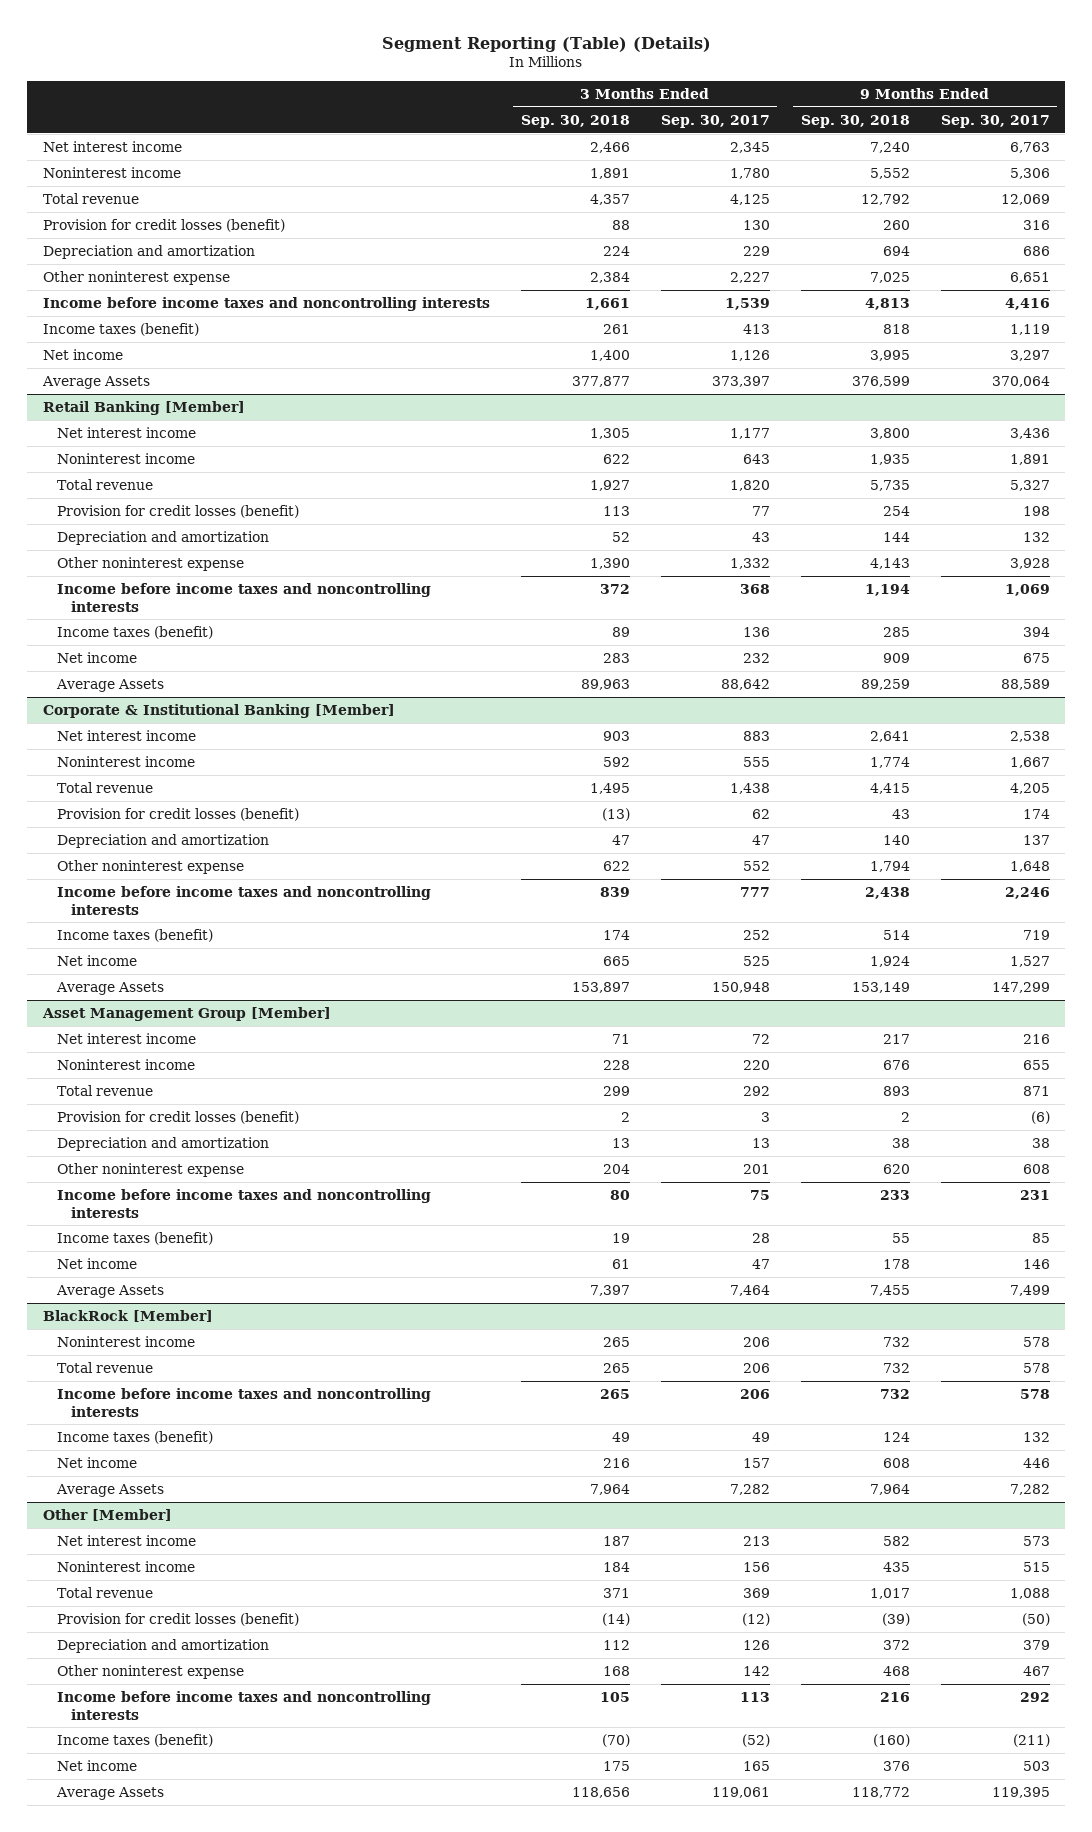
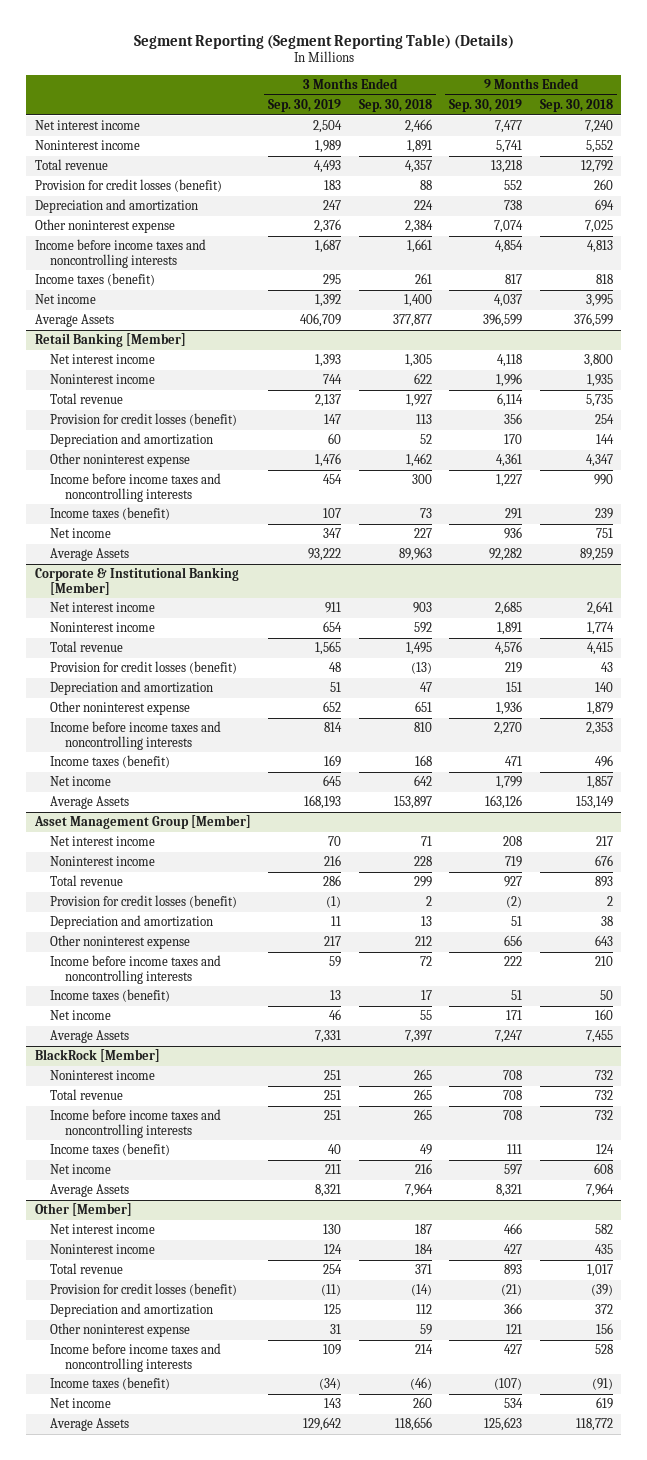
[382,36,712,52] Segment Reporting (Table) (Details) -> [133,33,514,49] Segment Reporting (Segment Reporting Table) (Details)
[660,114,770,128] Sep. 30, 2017 -> none
[940,114,1050,128] Sep. 30, 2017 -> none
none -> [268,98,342,112] Sep. 30, 2019
none -> [449,98,523,112] Sep. 30, 2019
[589,557,630,569] 1,390 -> [405,453,432,468] 1,462
[869,557,910,569] 4,143 -> [585,454,613,468] 4,347
[599,583,630,594] 372 -> [411,474,432,485] 300
[864,583,910,596] 1,194 -> [593,474,613,486] 990
[611,626,630,637] 89 -> [419,508,432,519] 73
[882,626,910,637] 285 -> [594,508,613,520] 239
[602,652,630,663] 283 -> [413,528,432,539] 227
[882,652,910,663] 909 -> [595,528,613,539] 751
[602,860,630,871] 622 -> [414,701,432,713] 651
[869,860,910,872] 1,794 -> [586,702,613,716] 1,879
[599,886,630,897] 839 -> [413,722,432,733] 810
[864,886,910,899] 2,438 -> [585,722,613,736] 2,353
[602,929,630,940] 174 -> [414,755,432,767] 168
[882,929,910,940] 514 -> [594,755,613,768] 496
[602,955,630,966] 665 -> [413,775,432,787] 642
[869,955,910,967] 1,924 -> [586,776,613,790] 1,857
[602,1163,630,1174] 204 -> [414,936,432,947] 212
[882,1163,910,1174] 620 -> [594,935,613,947] 643
[609,1189,630,1200] 80 -> [419,956,432,967] 72
[879,1189,910,1200] 233 -> [594,956,613,967] 210
[611,1232,630,1243] 19 -> [420,990,432,1001] 17
[891,1232,910,1243] 55 -> [599,990,613,1001] 50
[611,1258,630,1269] 61 -> [419,1010,432,1021] 55
[882,1258,910,1269] 178 -> [594,1009,613,1021] 160
[602,1665,630,1676] 168 -> [419,1324,432,1336] 59
[882,1665,910,1676] 468 -> [595,1323,613,1335] 156
[599,1691,630,1702] 105 -> [414,1344,433,1355] 214
[879,1691,910,1702] 216 -> [594,1344,613,1355] 528
[601,1733,630,1747] (70) -> [409,1377,432,1391] (46)
[872,1733,910,1747] (160) -> [591,1378,613,1391] (91)
[602,1760,630,1771] 175 -> [412,1397,432,1409] 260
[882,1760,910,1771] 376 -> [595,1397,613,1410] 619

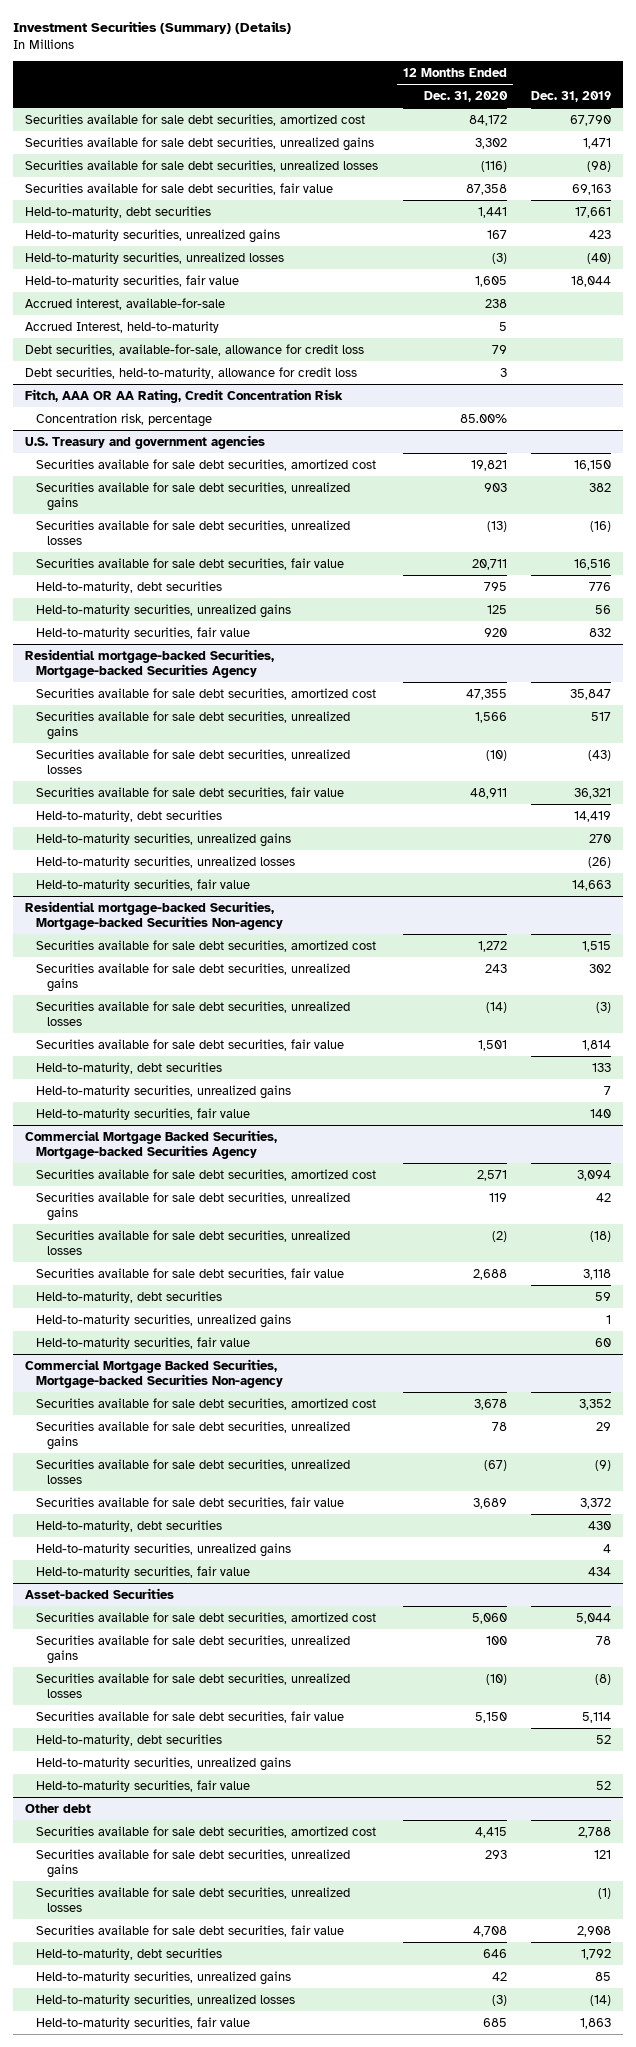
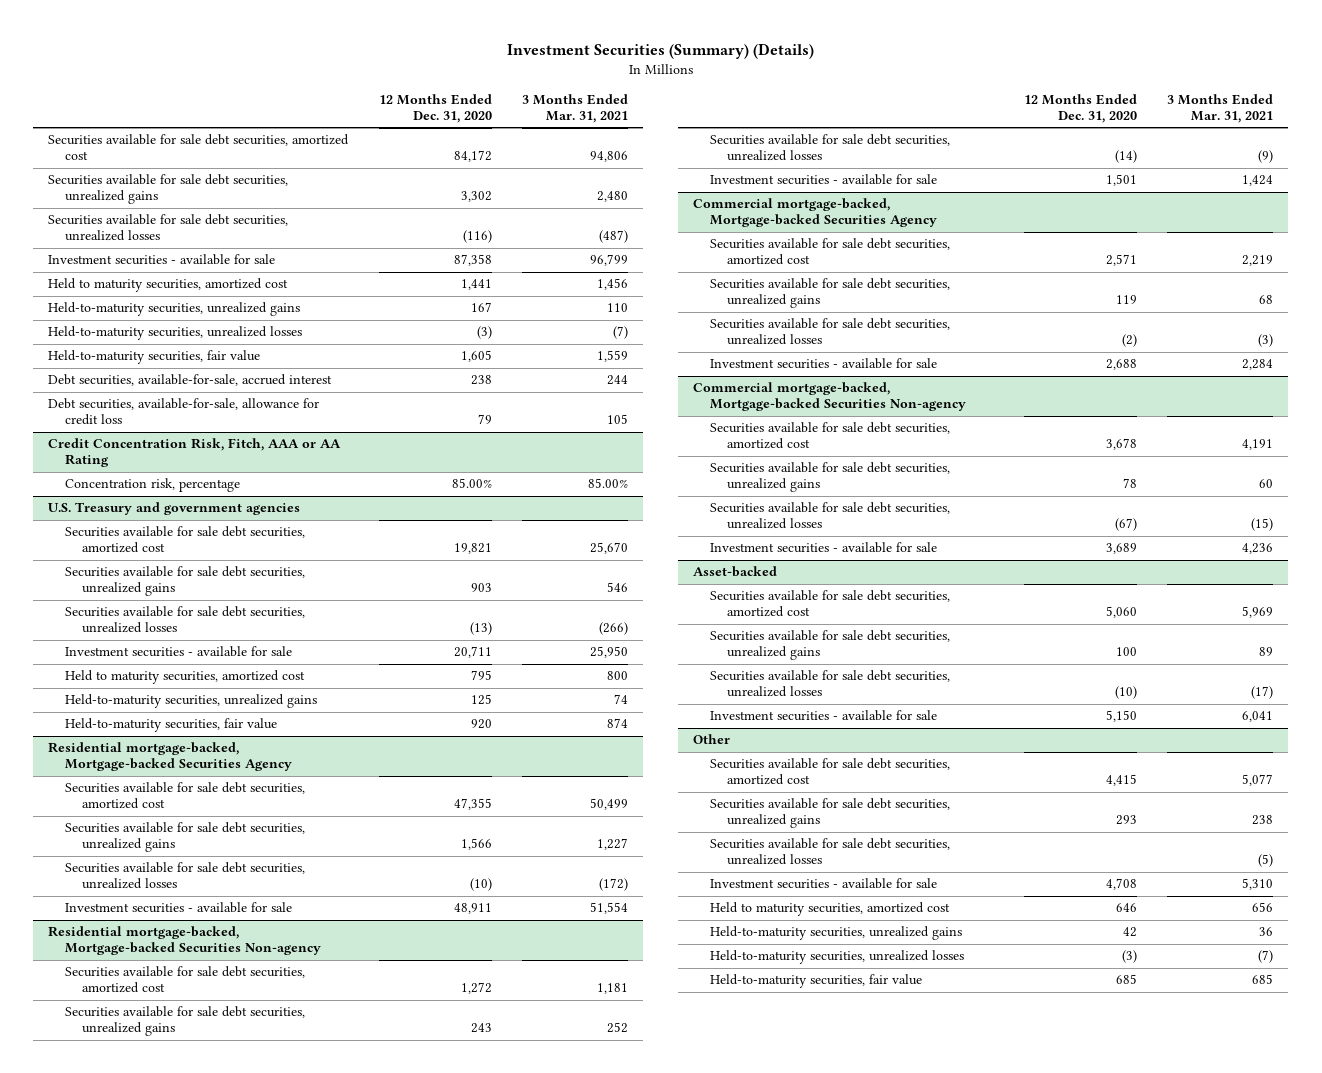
[531,90,612,102] Dec. 31, 2019 -> none
none -> [522,93,629,124] 3 Months Ended Mar. 31, 2021
[25,182,334,195] Securities available for sale debt securities, fair value -> [48,254,276,266] Investment securities - available for sale
[25,205,212,218] Held-to-maturity, debt securities -> [48,278,289,293] Held to maturity securities, amortized cost
[25,320,220,333] Accrued Interest, held-to-maturity -> none
[25,297,226,310] Accrued interest, available-for-sale -> [48,374,333,387] Debt securities, available-for-sale, accrued interest
[25,366,358,379] Debt securities, held-to-maturity, allowance for credit loss -> none
[25,388,344,403] Fitch, AAA OR AA Rating, Credit Concentration Risk -> [48,438,342,468] Credit Concentration Risk, Fitch, AAA or AA Rating
[35,557,344,570] Securities available for sale debt securities, fair value -> [65,646,293,658] Investment securities - available for sale
[35,580,222,593] Held-to-maturity, debt securities -> [65,670,306,685] Held to maturity securities, amortized cost
[25,648,275,678] Residential mortgage-backed Securities, Mortgage-backed Securities Agency -> [48,742,293,772] Residential mortgage-backed, Mortgage-backed Securities Agency
[35,809,222,822] Held-to-maturity, debt securities -> none
[35,832,291,847] Held-to-maturity securities, unrealized gains -> none
[35,855,295,868] Held-to-maturity securities, unrealized losses -> none
[35,878,250,891] Held-to-maturity securities, fair value -> none
[35,786,344,799] Securities available for sale debt securities, fair value -> [65,902,293,914] Investment securities - available for sale
[25,900,283,930] Residential mortgage-backed Securities, Mortgage-backed Securities Non-agency -> [48,926,322,956] Residential mortgage-backed, Mortgage-backed Securities Non-agency
[35,1061,222,1074] Held-to-maturity, debt securities -> none
[35,1084,291,1099] Held-to-maturity securities, unrealized gains -> none
[35,1107,250,1120] Held-to-maturity securities, fair value -> none
[35,1038,344,1051] Securities available for sale debt securities, fair value -> [710,174,938,186] Investment securities - available for sale
[25,1129,278,1159] Commercial Mortgage Backed Securities, Mortgage-backed Securities Agency -> [693,198,938,228] Commercial mortgage-backed, Mortgage-backed Securities Agency
[35,1290,222,1303] Held-to-maturity, debt securities -> none
[35,1313,291,1328] Held-to-maturity securities, unrealized gains -> none
[35,1336,250,1349] Held-to-maturity securities, fair value -> none
[35,1267,344,1280] Securities available for sale debt securities, fair value -> [710,358,938,370] Investment securities - available for sale
[25,1358,283,1388] Commercial Mortgage Backed Securities, Mortgage-backed Securities Non-agency -> [693,382,967,412] Commercial mortgage-backed, Mortgage-backed Securities Non-agency
[35,1519,222,1532] Held-to-maturity, debt securities -> none
[35,1542,291,1557] Held-to-maturity securities, unrealized gains -> none
[35,1565,250,1578] Held-to-maturity securities, fair value -> none
[35,1496,344,1509] Securities available for sale debt securities, fair value -> [710,542,938,554] Investment securities - available for sale
[25,1587,175,1599] Asset-backed Securities -> [693,566,778,578] Asset-backed
[35,1733,222,1746] Held-to-maturity, debt securities -> none
[35,1756,291,1771] Held-to-maturity securities, unrealized gains -> none
[35,1779,250,1792] Held-to-maturity securities, fair value -> none
[35,1710,344,1723] Securities available for sale debt securities, fair value -> [710,710,938,722] Investment securities - available for sale
[25,1803,92,1813] Other debt -> [693,734,731,745] Other
[35,1924,344,1937] Securities available for sale debt securities, fair value -> [710,878,938,890] Investment securities - available for sale
[35,1947,222,1960] Held-to-maturity, debt securities -> [710,902,951,917] Held to maturity securities, amortized cost

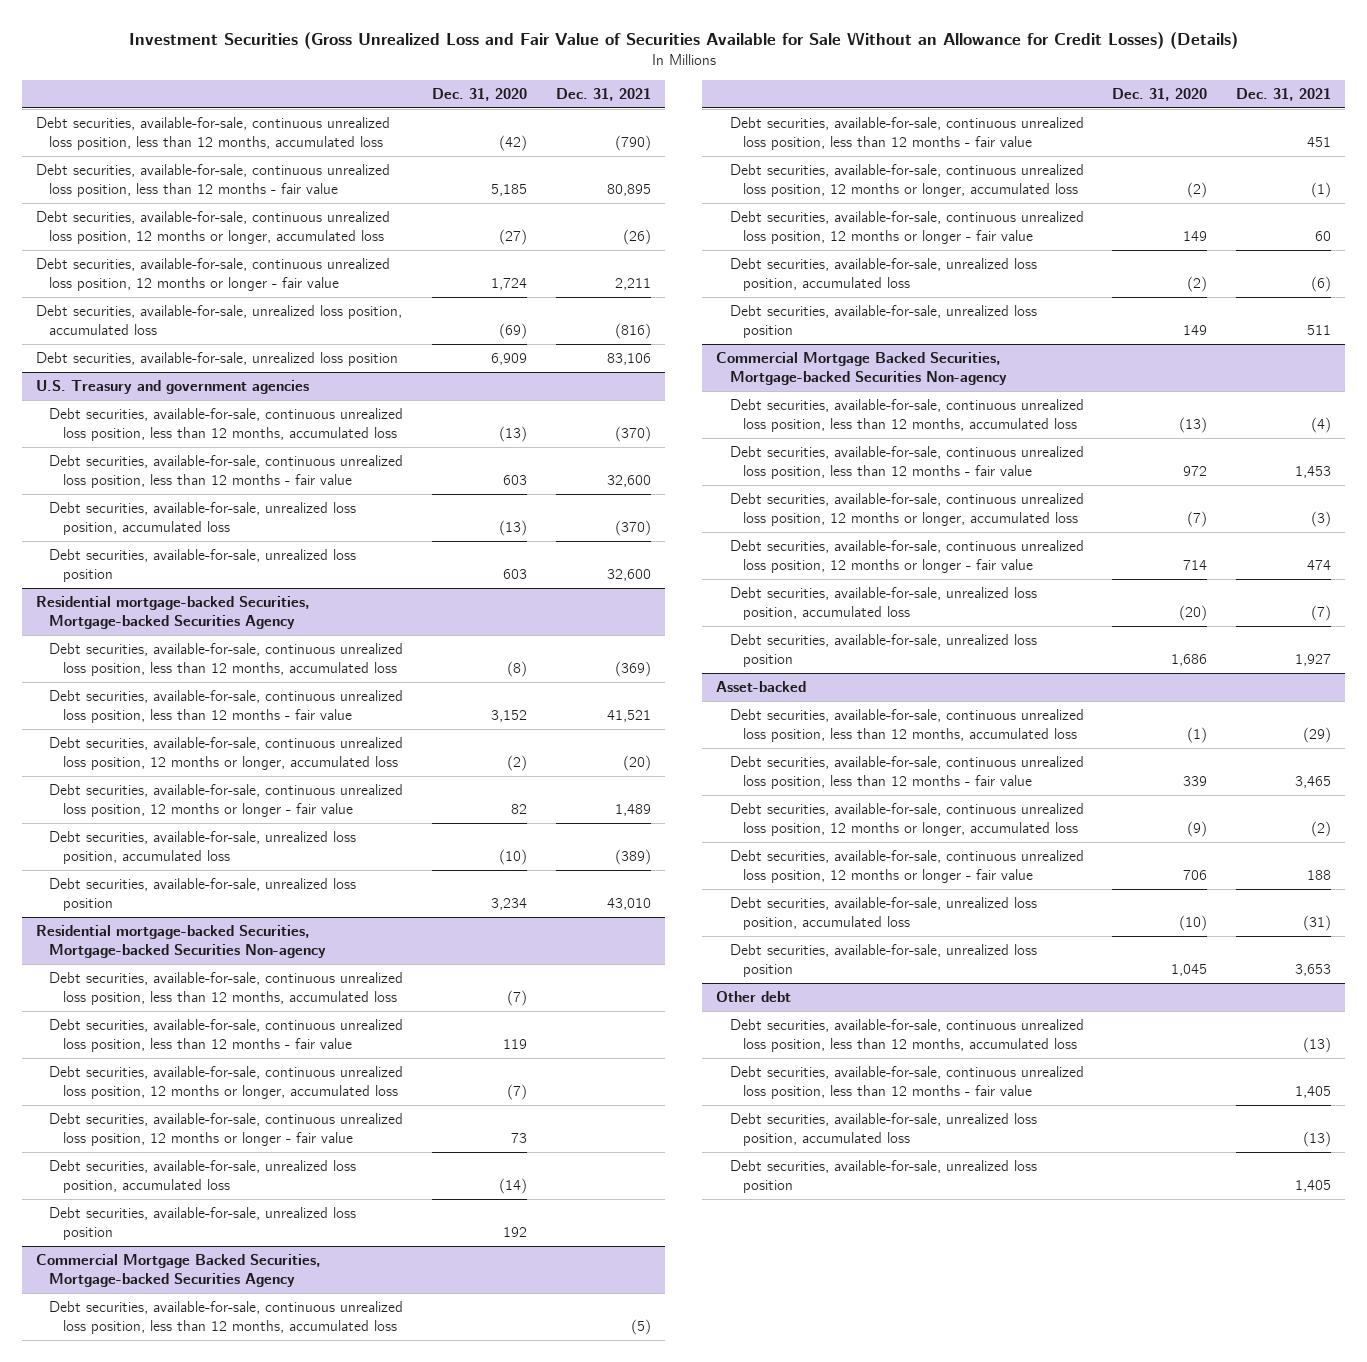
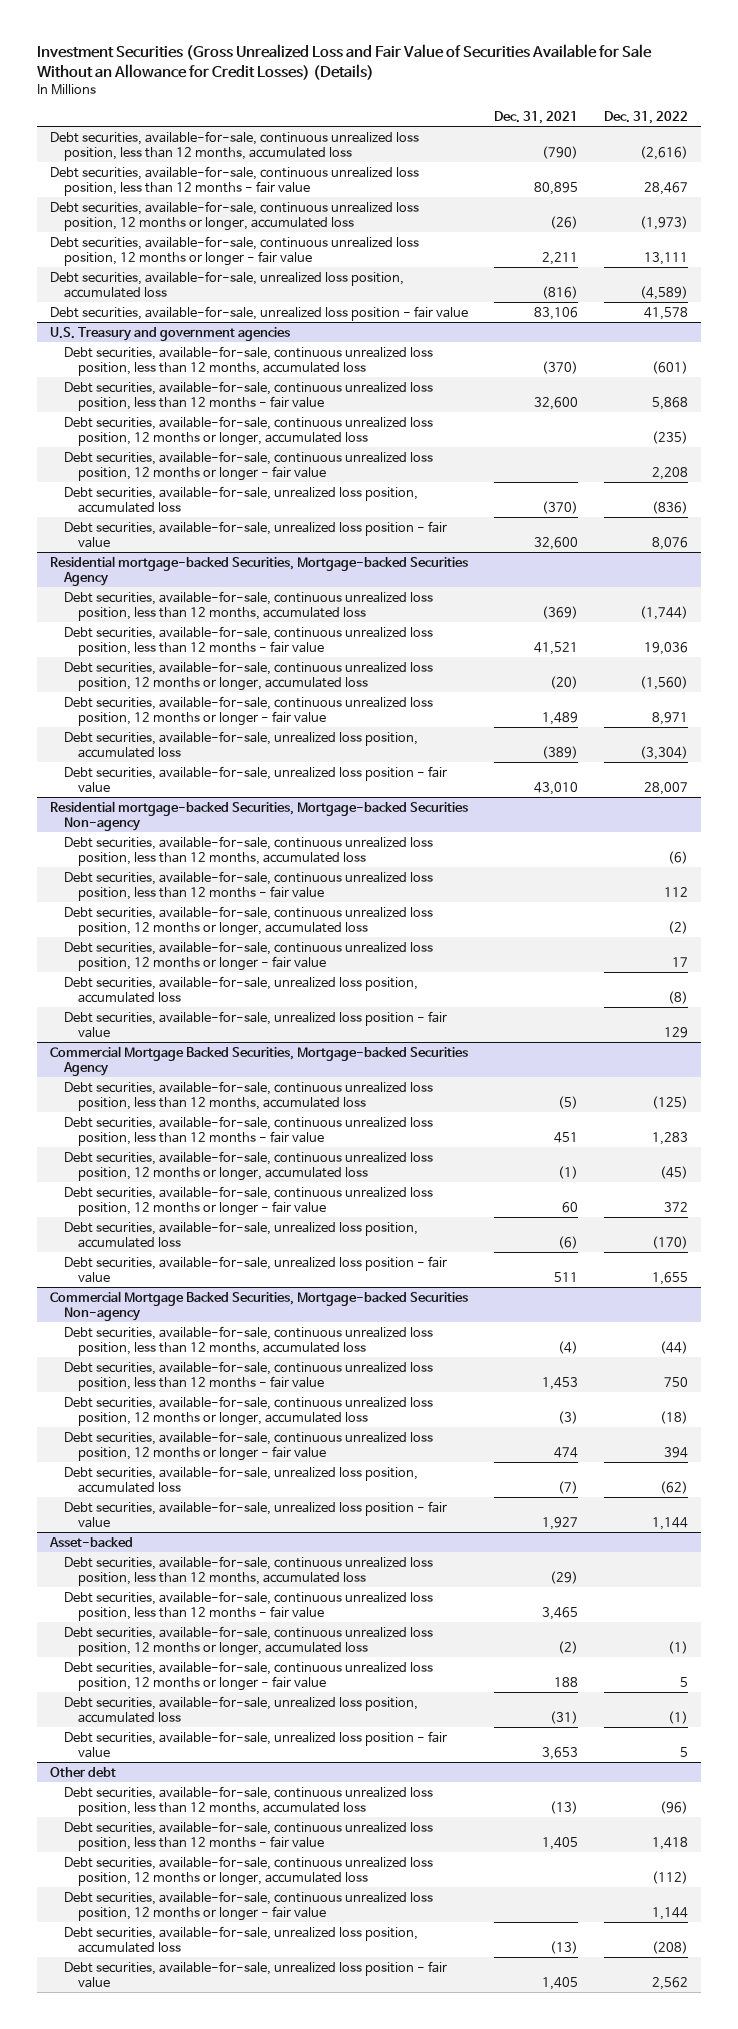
[432,87,528,101] Dec. 31, 2020 -> none
none -> [604,110,689,124] Dec. 31, 2022
[36,352,399,367] Debt securities, available-for-sale, unrealized loss position -> [50,305,469,321] Debt securities, available-for-sale, unrealized loss position - fair value
none -> [63,415,433,446] Debt securities, available-for-sale, continuous unrealized loss position, 12 months or longer, accumulated loss
none -> [63,450,433,481] Debt securities, available-for-sale, continuous unrealized loss position, 12 months or longer - fair value
[49,549,357,583] Debt securities, available-for-sale, unrealized loss position -> [63,520,447,548] Debt securities, available-for-sale, unrealized loss position - fair value
[49,878,357,912] Debt securities, available-for-sale, unrealized loss position -> [63,765,447,793] Debt securities, available-for-sale, unrealized loss position - fair value
[49,1207,357,1241] Debt securities, available-for-sale, unrealized loss position -> [63,1010,447,1038] Debt securities, available-for-sale, unrealized loss position - fair value
[729,305,1037,339] Debt securities, available-for-sale, unrealized loss position -> [63,1255,447,1283] Debt securities, available-for-sale, unrealized loss position - fair value
[729,634,1037,668] Debt securities, available-for-sale, unrealized loss position -> [63,1500,447,1528] Debt securities, available-for-sale, unrealized loss position - fair value
[729,944,1037,978] Debt securities, available-for-sale, unrealized loss position -> [63,1730,447,1758] Debt securities, available-for-sale, unrealized loss position - fair value
none -> [63,1855,433,1886] Debt securities, available-for-sale, continuous unrealized loss position, 12 months or longer, accumulated loss
none -> [63,1890,433,1921] Debt securities, available-for-sale, continuous unrealized loss position, 12 months or longer - fair value
[729,1160,1037,1194] Debt securities, available-for-sale, unrealized loss position -> [63,1960,447,1988] Debt securities, available-for-sale, unrealized loss position - fair value

